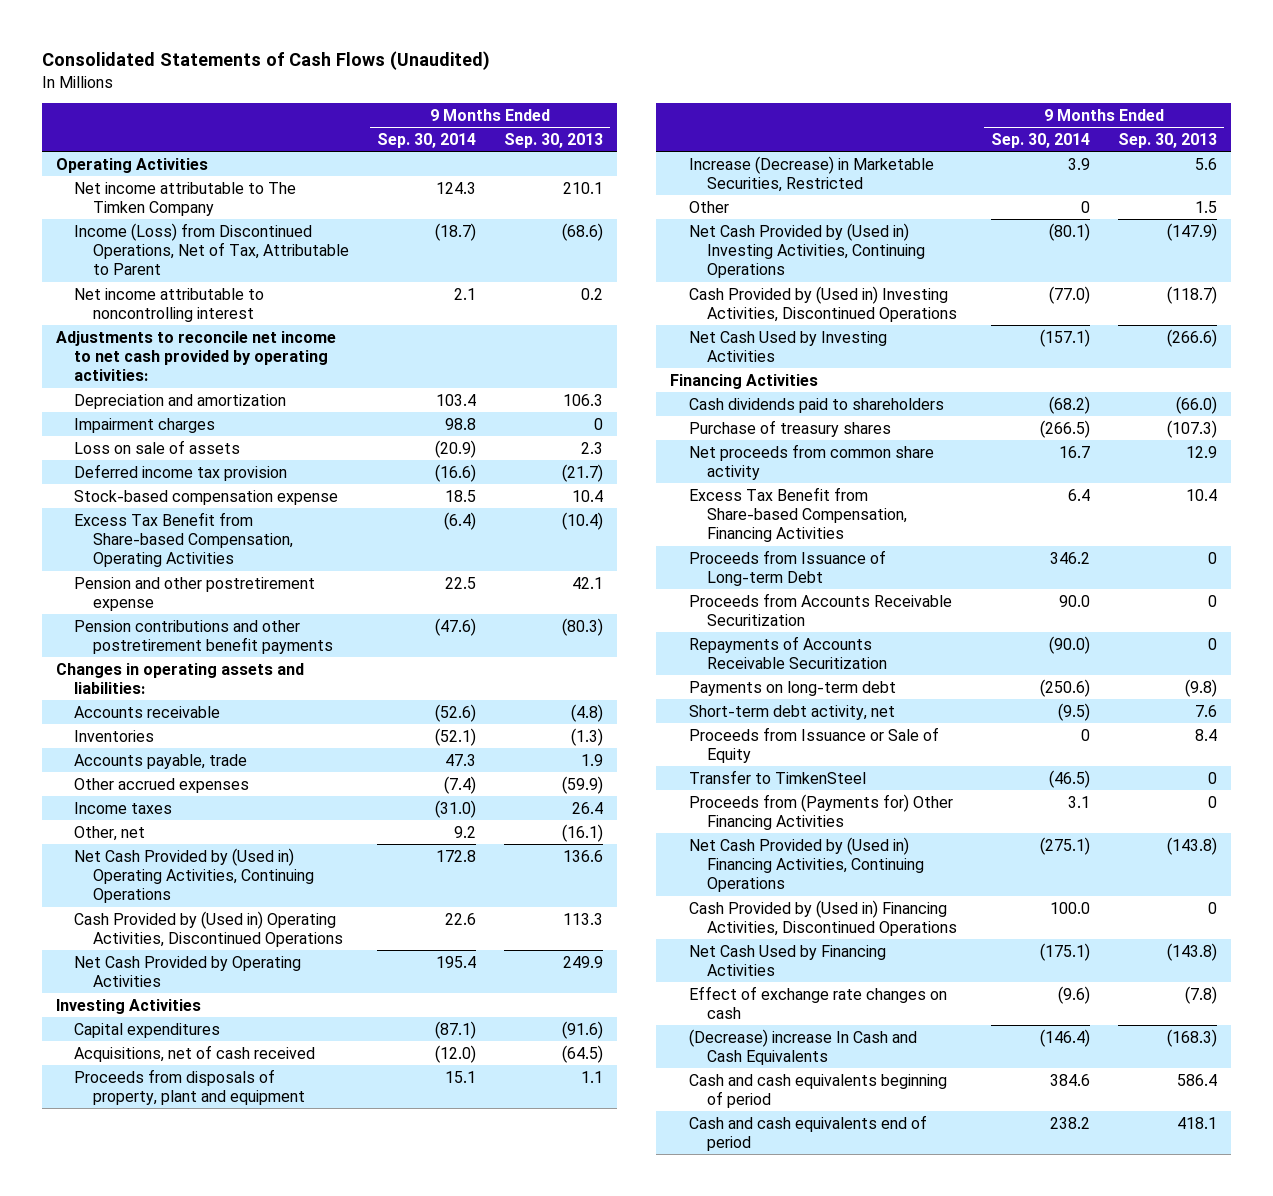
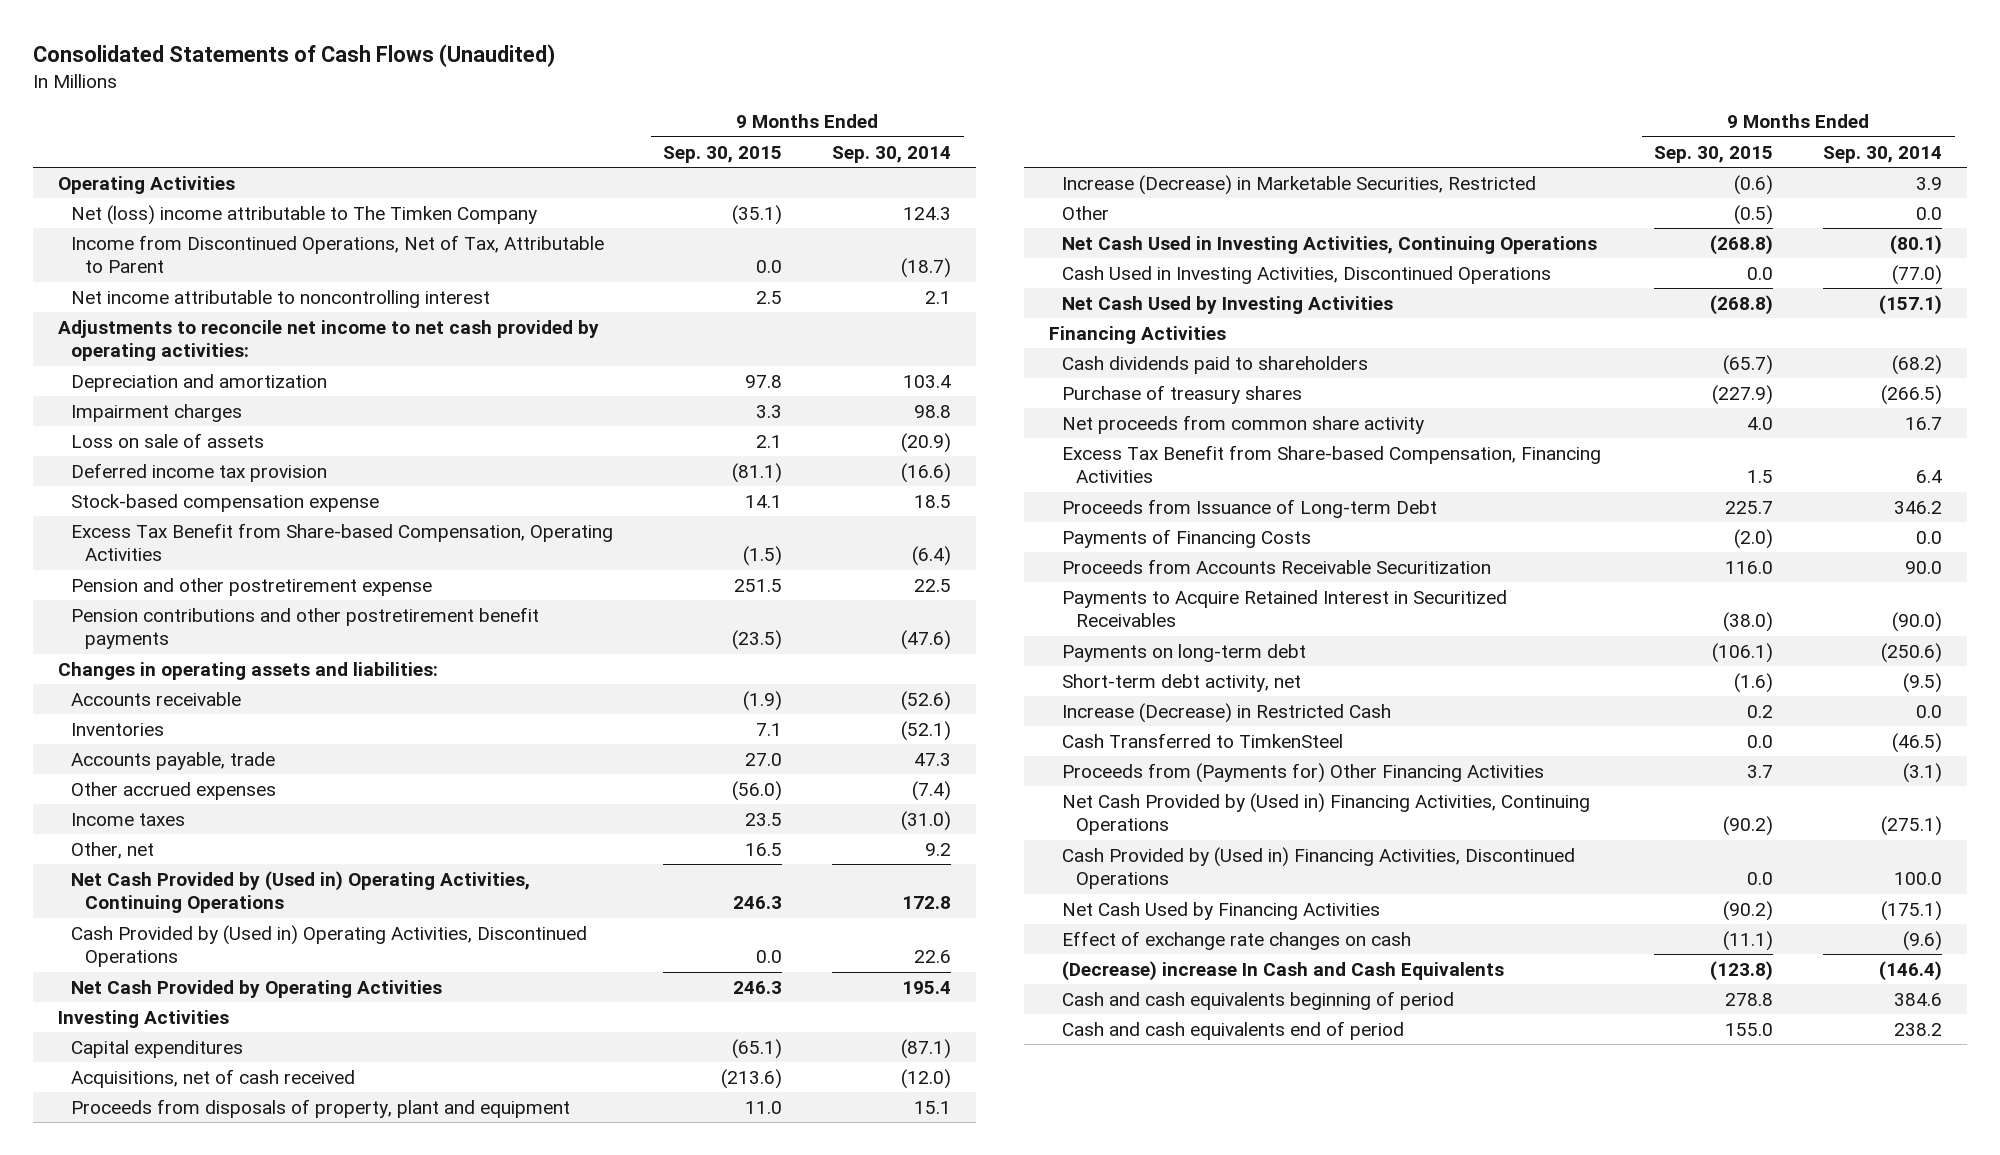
[503,132,603,148] Sep. 30, 2013 -> none
none -> [663,145,783,163] Sep. 30, 2015
[74,181,297,216] Net income attributable to The Timken Company -> [71,204,538,225] Net (loss) income attributable to The Timken Company
[74,222,349,276] Income (Loss) from Discontinued Operations, Net of Tax, Attributable to Parent -> [71,234,605,274] Income from Discontinued Operations, Net of Tax, Attributable to Parent
[1081,200,1091,213] 0 -> [1916,206,1943,220] 0.0
[688,222,926,279] Net Cash Provided by (Used in) Investing Activities, Continuing Operations -> [1062,235,1598,254] Net Cash Used in Investing Activities, Continuing Operations
[688,285,958,322] Cash Provided by (Used in) Investing Activities, Discontinued Operations -> [1062,265,1552,284] Cash Used in Investing Activities, Discontinued Operations
none -> [1062,528,1312,548] Payments of Financing Costs
[688,635,888,669] Repayments of Accounts Receivable Securitization -> none
none -> [1062,589,1508,628] Payments to Acquire Retained Interest in Securitized Receivables
[688,726,939,763] Proceeds from Issuance or Sale of Equity -> none
none -> [1062,702,1392,723] Increase (Decrease) in Restricted Cash
[688,769,866,784] Transfer to TimkenSteel -> [1062,732,1344,748] Cash Transferred to TimkenSteel
[1068,795,1091,808] 3.1 -> [1903,762,1943,783] (3.1)

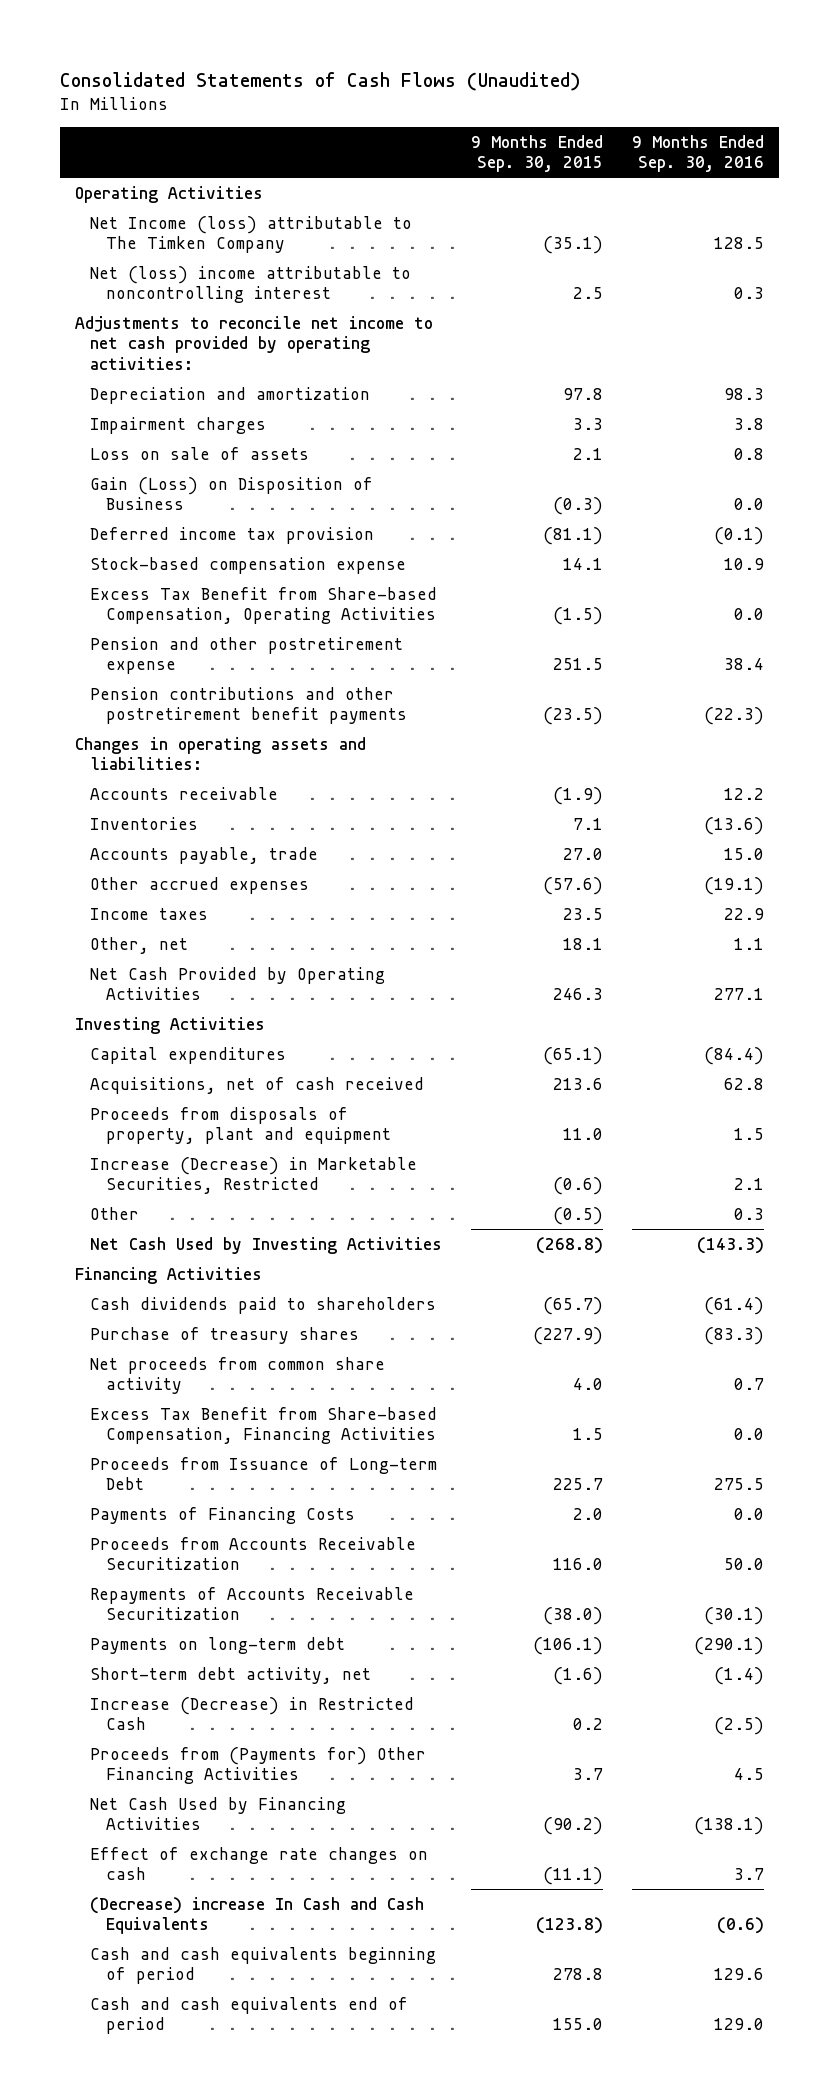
[832,145,952,163] Sep. 30, 2014 -> none
none -> [632,135,765,173] 9 Months Ended Sep. 30, 2016
[71,234,605,274] Income from Discontinued Operations, Net of Tax, Attributable to Parent -> none
[71,204,538,225] Net (loss) income attributable to The Timken Company -> [90,215,413,254] Net Income (loss) attributable to The Timken Company
[71,289,491,308] Net income attributable to noncontrolling interest -> [90,265,412,304] Net (loss) income attributable to noncontrolling interest
none -> [90,476,374,511] Gain (Loss) on Disposition of Business
[732,780,783,801] (56.0) -> [543,876,604,895] (57.6)
[71,870,531,914] Net Cash Provided by (Used in) Operating Activities, Continuing Operations -> none
[71,924,588,968] Cash Provided by (Used in) Operating Activities, Discontinued Operations -> none
[745,842,783,856] 16.5 -> [563,937,604,950] 18.1
[721,1068,783,1089] (213.6) -> [553,1077,604,1090] 213.6
[1062,235,1598,254] Net Cash Used in Investing Activities, Continuing Operations -> none
[1062,265,1552,284] Cash Used in Investing Activities, Discontinued Operations -> none
[1734,528,1774,549] (2.0) -> [573,1507,604,1520] 2.0
[1062,589,1508,628] Payments to Acquire Retained Interest in Securitized Receivables -> none
none -> [90,1586,415,1621] Repayments of Accounts Receivable Securitization
[1062,732,1344,748] Cash Transferred to TimkenSteel -> none
[1062,792,1591,836] Net Cash Provided by (Used in) Financing Activities, Continuing Operations -> none
[1062,846,1576,890] Cash Provided by (Used in) Financing Activities, Discontinued Operations -> none

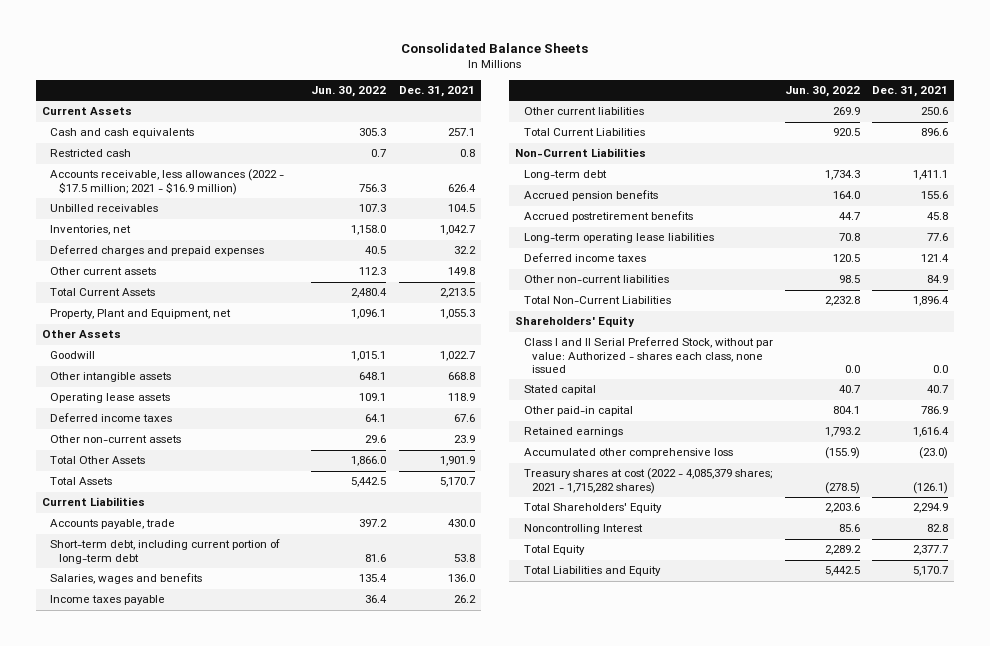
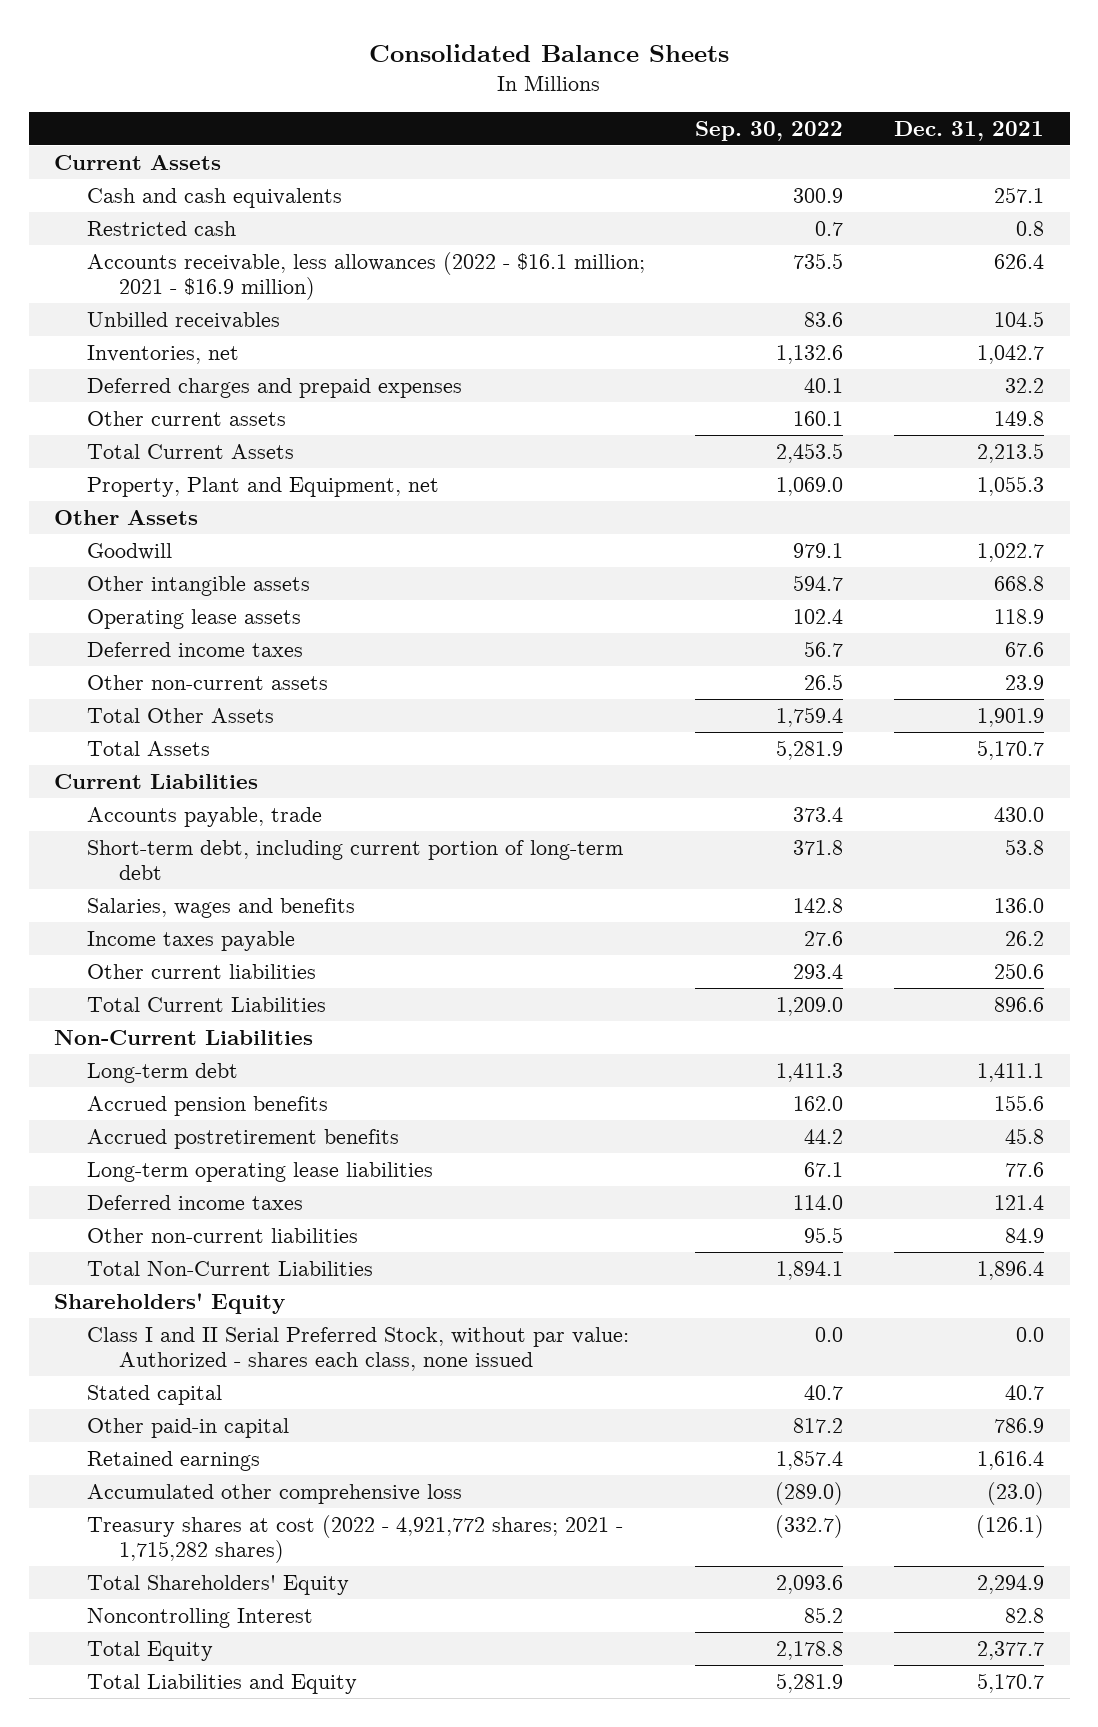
[311,85,387,97] Jun. 30, 2022 -> none
none -> [695,120,844,141] Sep. 30, 2022
[50,169,285,195] Accounts receivable, less allowances (2022 - $17.5 million; 2021 - $16.9 million) -> [86,251,645,301] Accounts receivable, less allowances (2022 - $16.1 million; 2021 - $16.9 million)
[523,468,772,494] Treasury shares at cost (2022 - 4,085,379 shares; 2021 - 1,715,282 shares) -> [86,1514,623,1564] Treasury shares at cost (2022 - 4,921,772 shares; 2021 - 1,715,282 shares)

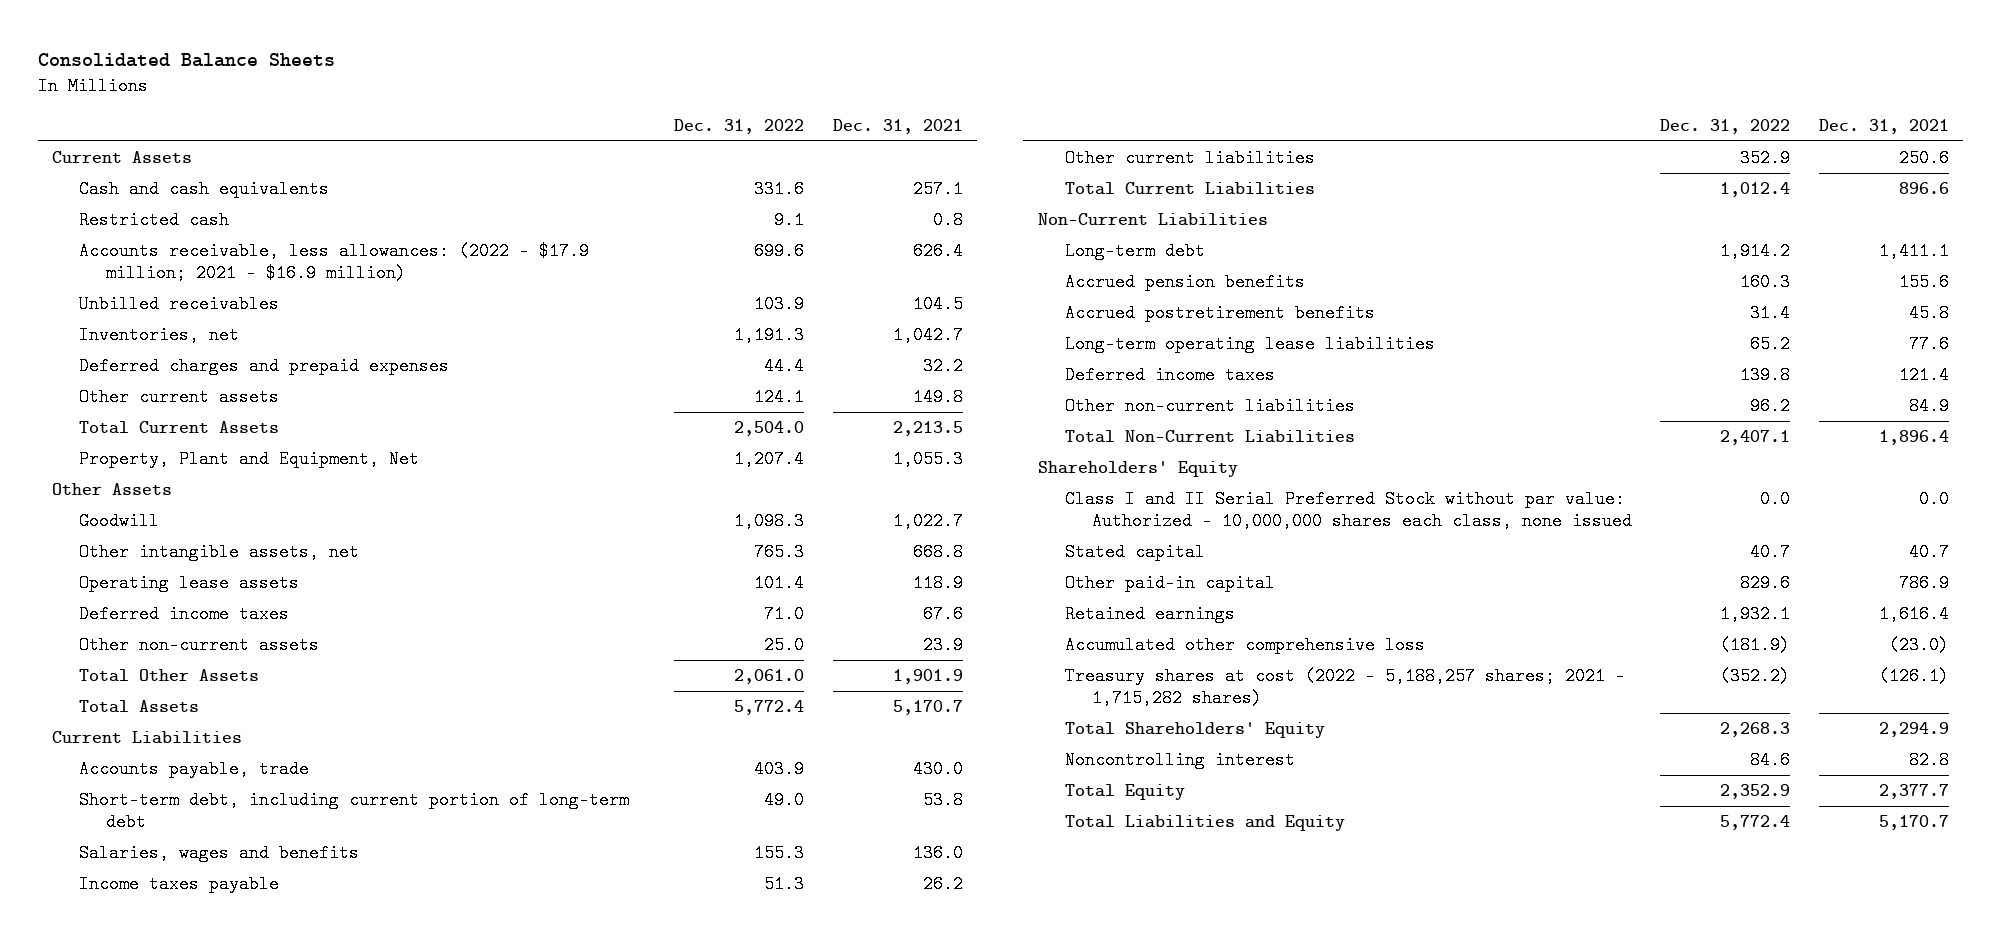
[695,120,844,141] Sep. 30, 2022 -> none
none -> [674,118,805,134] Dec. 31, 2022
[86,251,645,301] Accounts receivable, less allowances (2022 - $16.1 million; 2021 - $16.9 million) -> [78,242,589,283] Accounts receivable, less allowances: (2022 - $17.9 million; 2021 - $16.9 million)
[86,476,439,497] Property, Plant and Equipment, net -> [78,450,419,469] Property, Plant and Equipment, Net
[86,575,310,596] Other intangible assets -> [78,543,359,562] Other intangible assets, net
[86,1326,629,1372] Class I and II Serial Preferred Stock, without par value: Authorized - shares each class, none issued -> [1064,490,1632,531] Class I and II Serial Preferred Stock without par value: Authorized - 10,000,000 shares each class, none issued
[86,1514,623,1564] Treasury shares at cost (2022 - 4,921,772 shares; 2021 - 1,715,282 shares) -> [1064,667,1625,708] Treasury shares at cost (2022 - 5,188,257 shares; 2021 - 1,715,282 shares)
[86,1607,313,1628] Noncontrolling Interest -> [1064,751,1295,770] Noncontrolling interest

